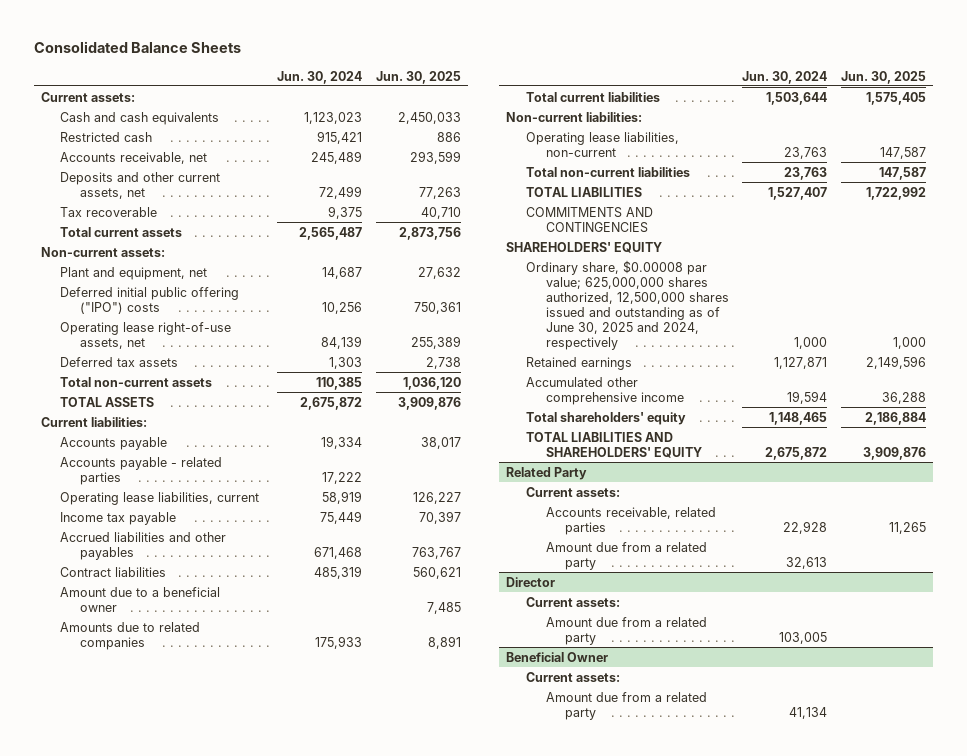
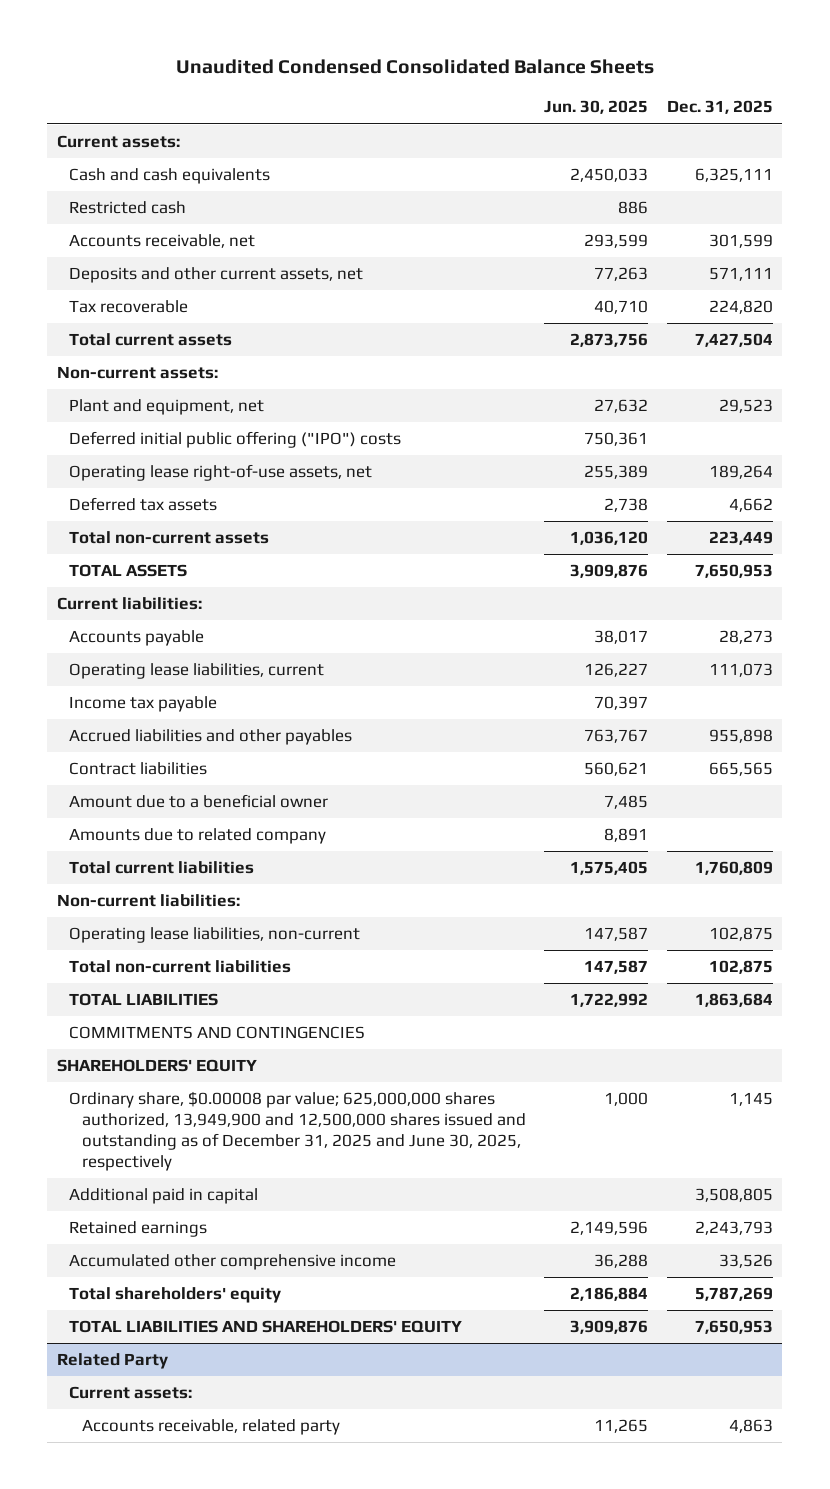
[33,41,241,54] Consolidated Balance Sheets -> [175,59,654,75] Unaudited Condensed Consolidated Balance Sheets
[276,70,362,84] Jun. 30, 2024 -> none
none -> [667,100,774,115] Dec. 31, 2025
[60,456,223,485] Accounts payable - related parties -> none
[60,621,201,650] Amounts due to related companies -> [69,828,327,845] Amounts due to related company
[525,259,729,351] Ordinary share, $0.00008 par value; 625,000,000 shares authorized, 12,500,000 shares issued and outstanding as of June 30, 2025 and 2024, respectively -> [69,1091,526,1171] Ordinary share, $0.00008 par value; 625,000,000 shares authorized, 13,949,900 and 12,500,000 shares issued and outstanding as of December 31, 2025 and June 30, 2025, respectively
none -> [69,1188,259,1205] Additional paid in capital
[545,541,707,570] Amount due from a related party -> none
[506,576,556,587] Director -> none
[525,596,620,607] Current assets: -> none
[545,616,707,645] Amount due from a related party -> none
[506,651,609,662] Beneficial Owner -> none
[525,671,620,682] Current assets: -> none
[545,691,707,720] Amount due from a related party -> none
[545,506,716,535] Accounts receivable, related parties -> [81,1419,340,1436] Accounts receivable, related party

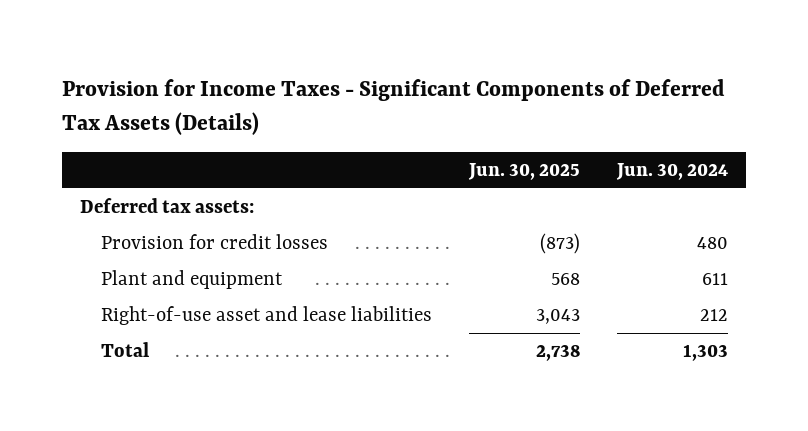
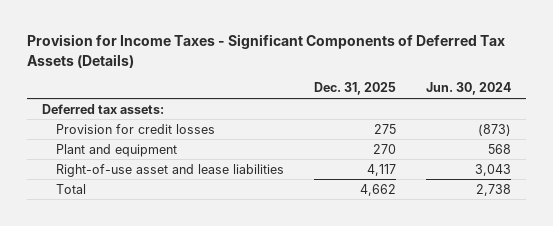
[467,162,580,180] Jun. 30, 2025 -> none
none -> [313,82,396,96] Dec. 31, 2025
[696,237,728,250] 480 -> [478,123,512,136] (873)
[701,273,728,286] 611 -> [488,143,512,154] 568
[699,309,728,322] 212 -> [475,163,512,176] 3,043
[682,344,728,362] 1,303 -> [476,183,512,196] 2,738

